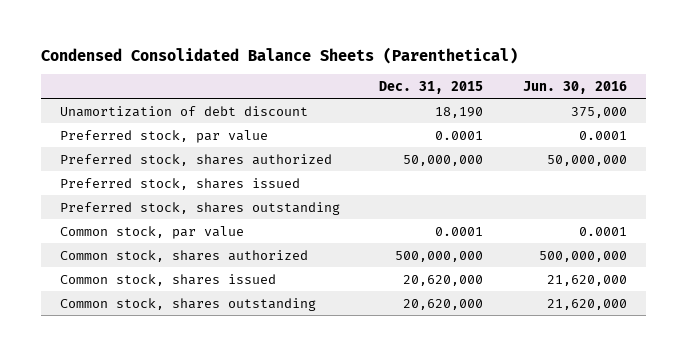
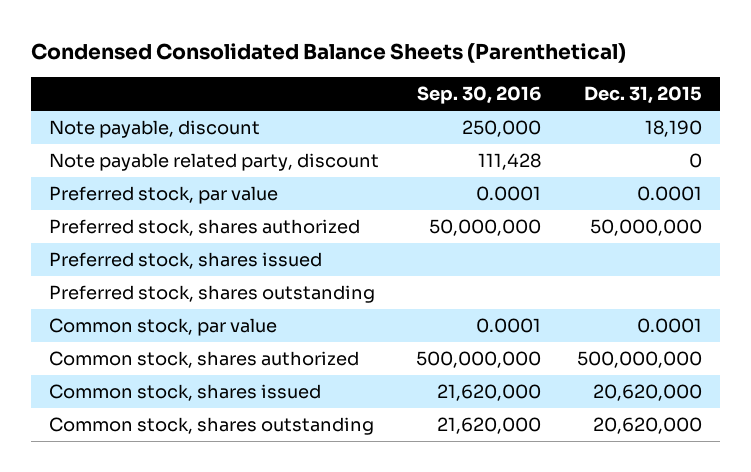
[522,80,627,94] Jun. 30, 2016 -> none
none -> [416,85,541,104] Sep. 30, 2016
[60,105,309,117] Unamortization of debt discount -> [49,120,261,139] Note payable, discount
none -> [49,153,380,172] Note payable related party, discount

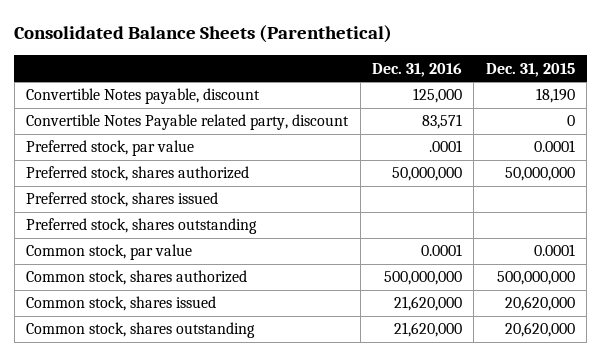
[31,42,627,63] Condensed Consolidated Balance Sheets (Parenthetical) -> [14,25,393,44] Consolidated Balance Sheets (Parenthetical)
[416,85,541,104] Sep. 30, 2016 -> none
none -> [372,62,463,77] Dec. 31, 2016
[49,120,261,139] Note payable, discount -> [26,88,261,105] Convertible Notes payable, discount
[49,153,380,172] Note payable related party, discount -> [26,114,350,131] Convertible Notes Payable related party, discount

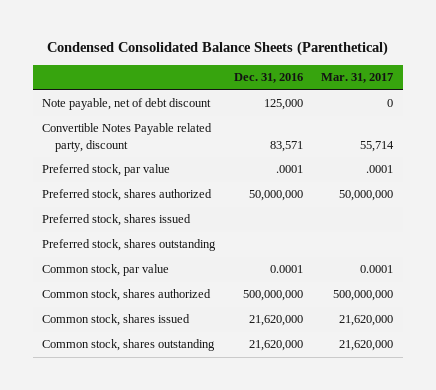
[14,25,393,44] Consolidated Balance Sheets (Parenthetical) -> [46,41,388,57] Condensed Consolidated Balance Sheets (Parenthetical)
[485,62,575,77] Dec. 31, 2015 -> none
none -> [321,73,394,84] Mar. 31, 2017
[26,88,261,105] Convertible Notes payable, discount -> [42,98,212,111] Note payable, net of debt discount

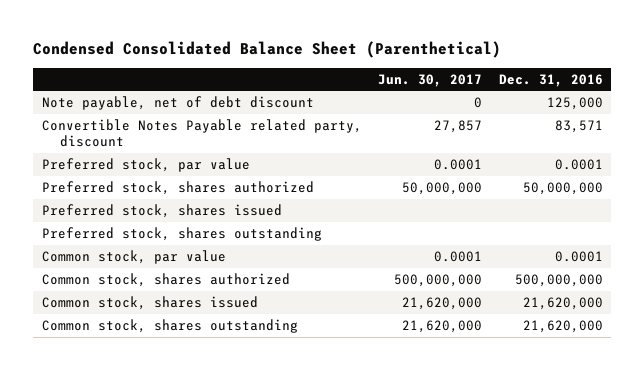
[46,41,388,57] Condensed Consolidated Balance Sheets (Parenthetical) -> [33,41,502,59] Condensed Consolidated Balance Sheet (Parenthetical)
[321,73,394,84] Mar. 31, 2017 -> none
none -> [378,73,483,87] Jun. 30, 2017
[275,165,303,174] .0001 -> [554,159,603,171] 0.0001

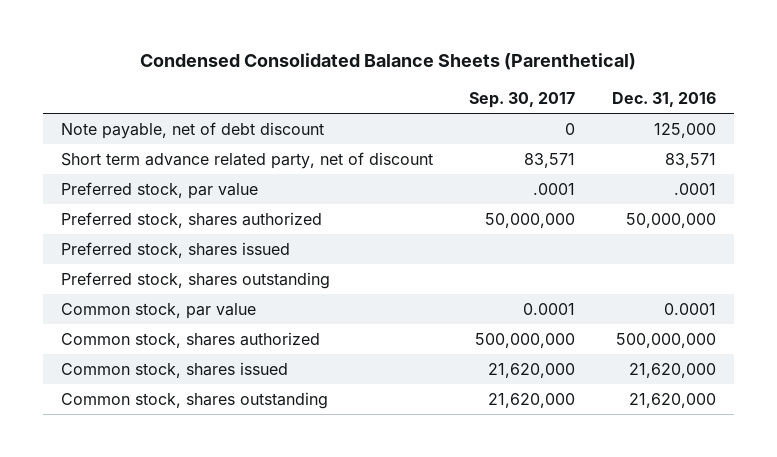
[33,41,502,59] Condensed Consolidated Balance Sheet (Parenthetical) -> [140,53,637,71] Condensed Consolidated Balance Sheets (Parenthetical)
[378,73,483,87] Jun. 30, 2017 -> none
none -> [469,92,576,109] Sep. 30, 2017
[41,119,362,148] Convertible Notes Payable related party, discount -> [61,151,434,169] Short term advance related party, net of discount
[554,159,603,171] 0.0001 -> [673,182,716,195] .0001

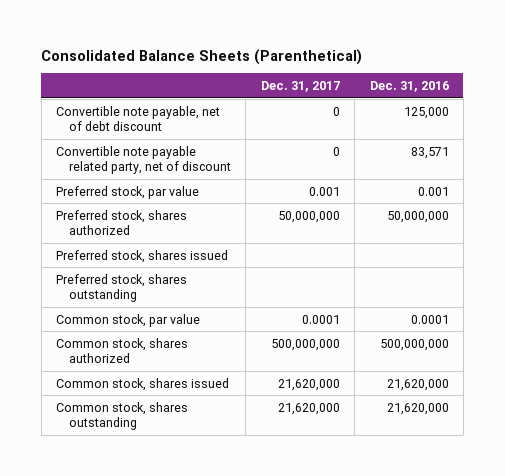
[140,53,637,71] Condensed Consolidated Balance Sheets (Parenthetical) -> [41,48,363,65] Consolidated Balance Sheets (Parenthetical)
[469,92,576,109] Sep. 30, 2017 -> none
none -> [260,80,340,92] Dec. 31, 2017
[61,121,325,139] Note payable, net of debt discount -> [56,105,221,132] Convertible note payable, net of debt discount
[61,151,434,169] Short term advance related party, net of discount -> [56,145,231,175] Convertible note payable related party, net of discount
[673,182,716,195] .0001 -> [417,186,449,196] 0.001

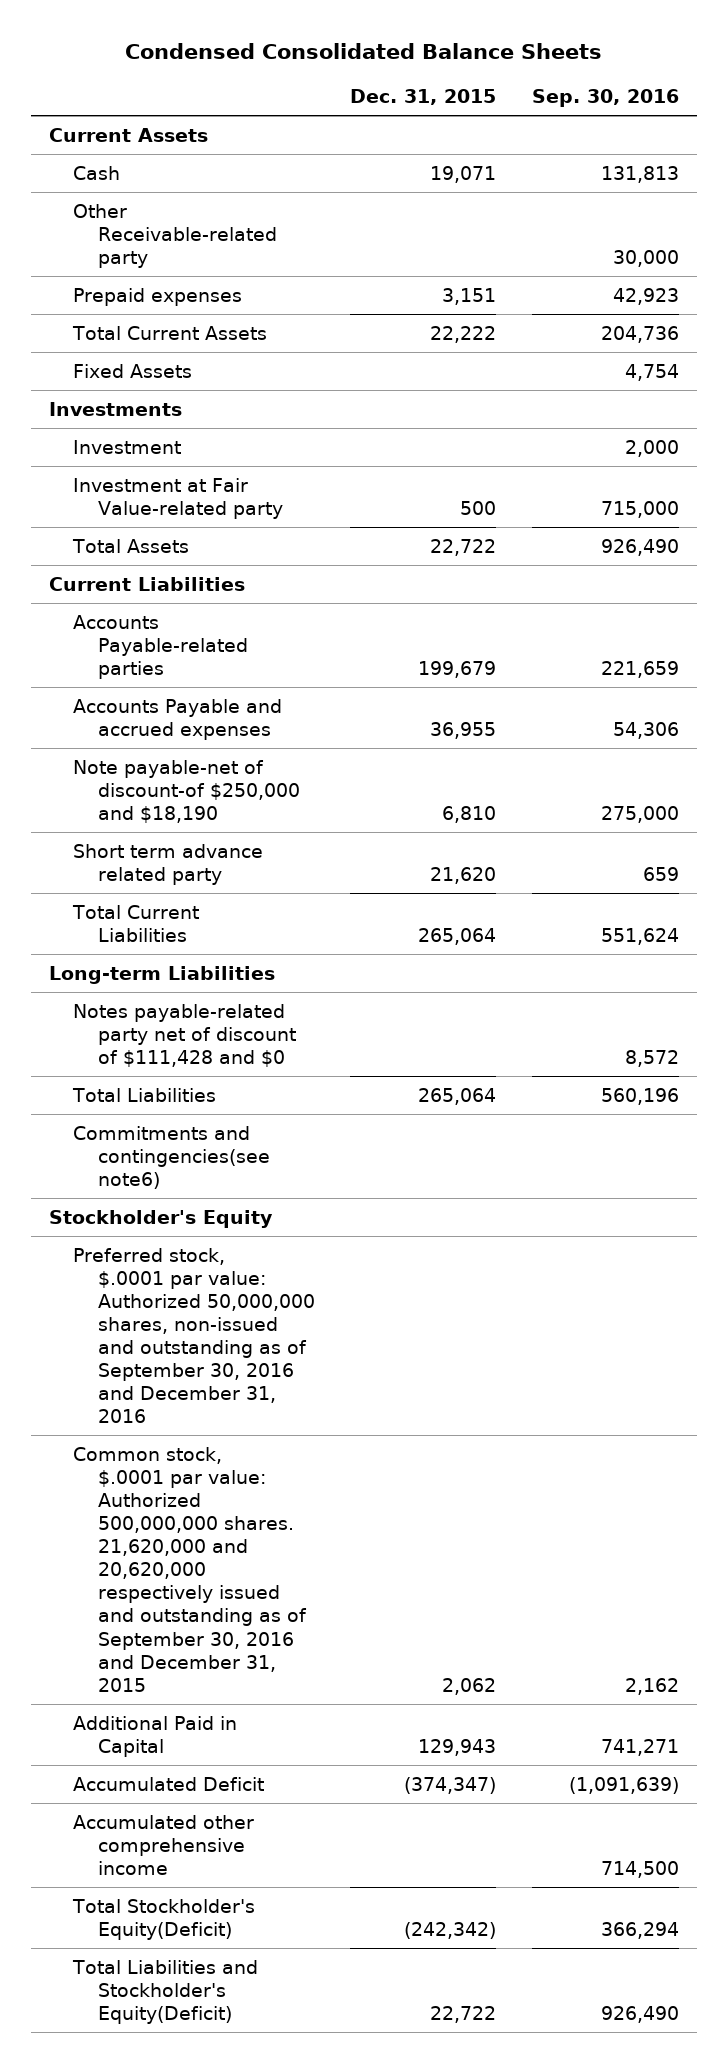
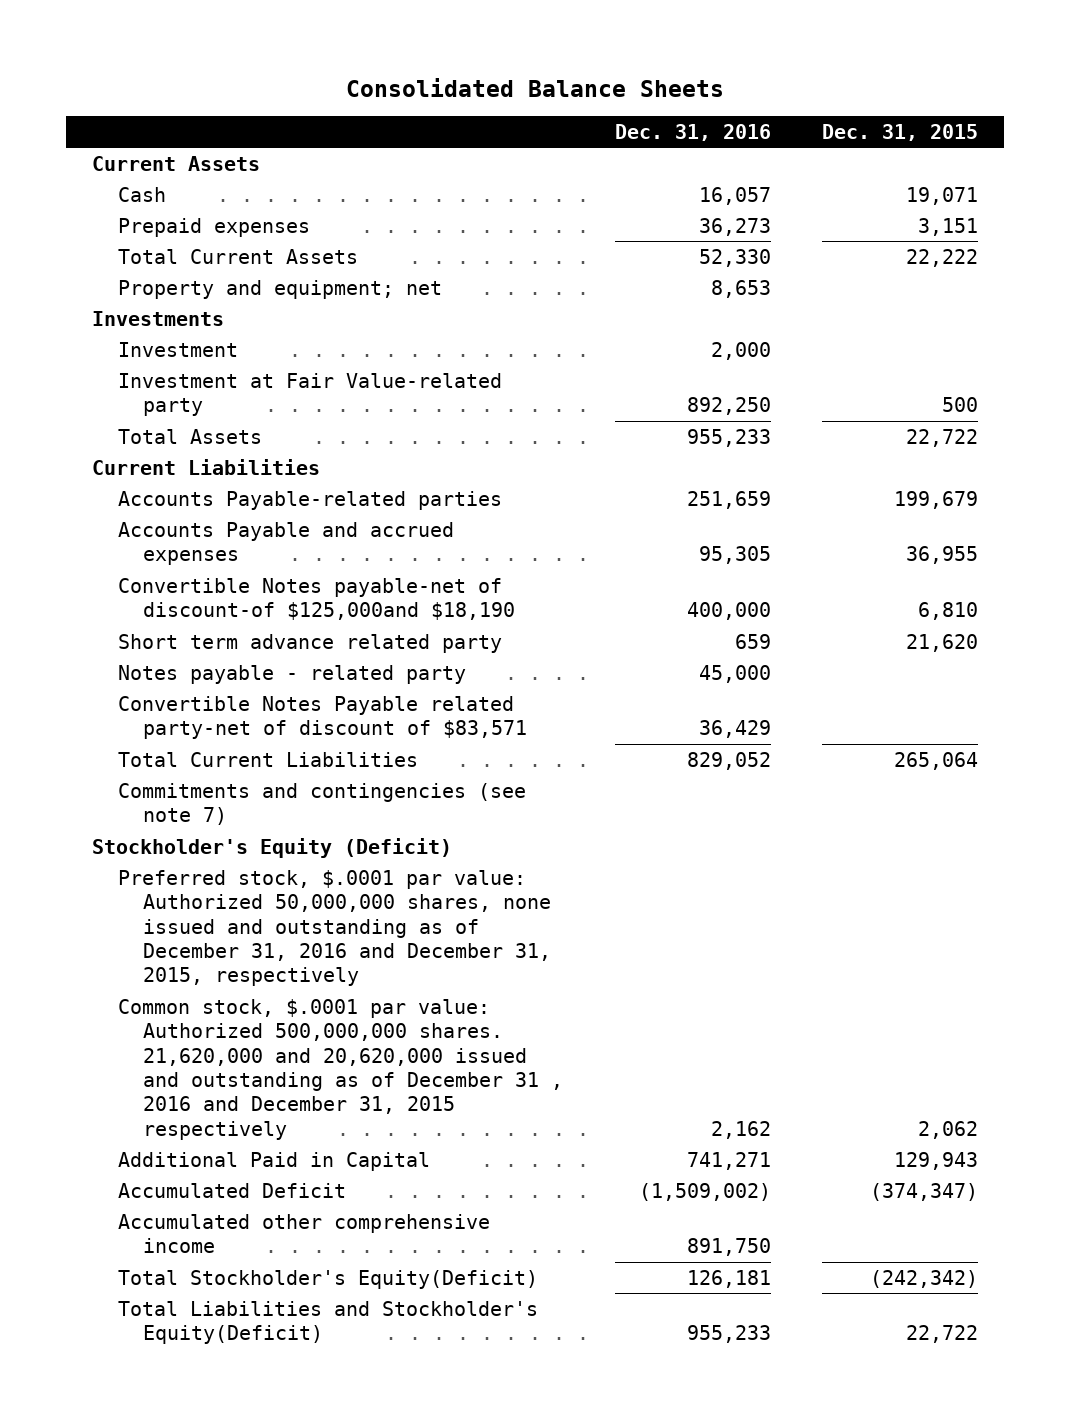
[124,43,602,60] Condensed Consolidated Balance Sheets -> [346,77,725,97] Consolidated Balance Sheets
[531,89,679,108] Sep. 30, 2016 -> none
none -> [614,123,771,141] Dec. 31, 2016
[73,203,277,268] Other Receivable-related party -> none
[73,363,193,378] Fixed Assets -> [117,279,442,299] Property and equipment; net
[73,759,300,823] Note payable-net of discount-of $250,000 and $18,190 -> [117,577,516,621] Convertible Notes payable-net of discount-of $125,000and $18,190
none -> [117,664,466,684] Notes payable - related party
none -> [117,695,528,740] Convertible Notes Payable related party-net of discount of $83,571
[48,965,275,984] Long-term Liabilities -> none
[73,1003,296,1067] Notes payable-related party net of discount of $111,428 and $0 -> none
[72,1087,217,1102] Total Liabilities -> none
[73,1125,270,1189] Commitments and contingencies(see note6) -> [117,782,526,826] Commitments and contingencies (see note 7)
[48,1209,273,1228] Stockholder's Equity -> [91,837,452,858] Stockholder's Equity (Deficit)
[73,1247,315,1424] Preferred stock, $.0001 par value: Authorized 50,000,000 shares, non-issued and outstanding as of September 30, 2016 and December 31, 2016 -> [117,869,552,987] Preferred stock, $.0001 par value: Authorized 50,000,000 shares, none issued and outstanding as of December 31, 2016 and December 31, 2015, respectively
[73,1446,307,1692] Common stock, $.0001 par value: Authorized 500,000,000 shares. 21,620,000 and 20,620,000 respectively issued and outstanding as of September 30, 2016 and December 31, 2015 -> [117,998,564,1140] Common stock, $.0001 par value: Authorized 500,000,000 shares. 21,620,000 and 20,620,000 issued and outstanding as of December 31 , 2016 and December 31, 2015 respectively

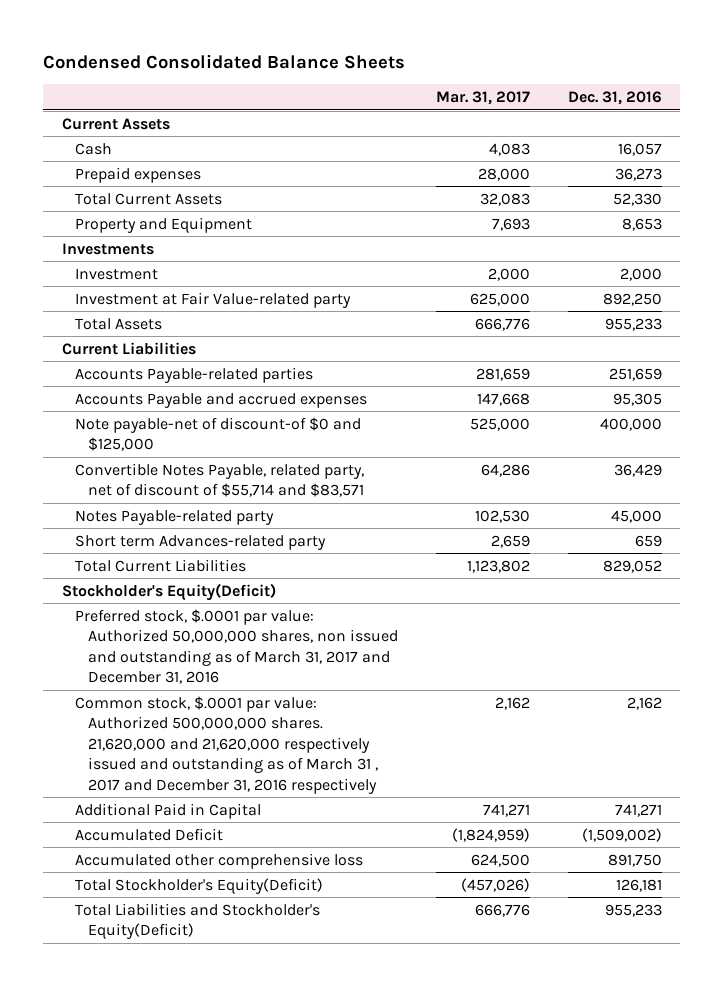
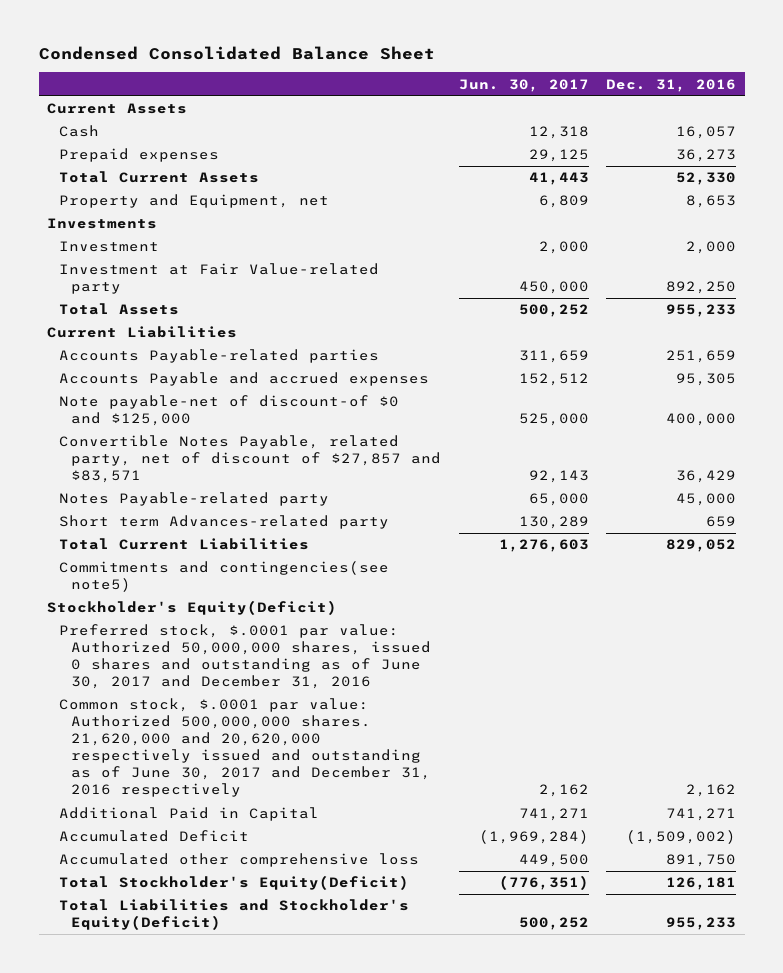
[43,54,406,70] Condensed Consolidated Balance Sheets -> [38,46,435,61] Condensed Consolidated Balance Sheet
[435,90,530,105] Mar. 31, 2017 -> none
none -> [458,78,589,92] Jun. 30, 2017
[75,216,253,233] Property and Equipment -> [59,194,330,209] Property and Equipment, net
[75,462,365,498] Convertible Notes Payable, related party, net of discount of $55,714 and $83,571 -> [59,435,442,484] Convertible Notes Payable, related party, net of discount of $27,857 and $83,571
none -> [59,561,390,593] Commitments and contingencies(see note5)
[75,608,398,685] Preferred stock, $.0001 par value: Authorized 50,000,000 shares, non issued and outstanding as of March 31, 2017 and December 31, 2016 -> [59,624,432,690] Preferred stock, $.0001 par value: Authorized 50,000,000 shares, issued 0 shares and outstanding as of June 30, 2017 and December 31, 2016
[75,695,378,794] Common stock, $.0001 par value: Authorized 500,000,000 shares. 21,620,000 and 21,620,000 respectively issued and outstanding as of March 31 , 2017 and December 31, 2016 respectively -> [59,698,432,798] Common stock, $.0001 par value: Authorized 500,000,000 shares. 21,620,000 and 20,620,000 respectively issued and outstanding as of June 30, 2017 and December 31, 2016 respectively

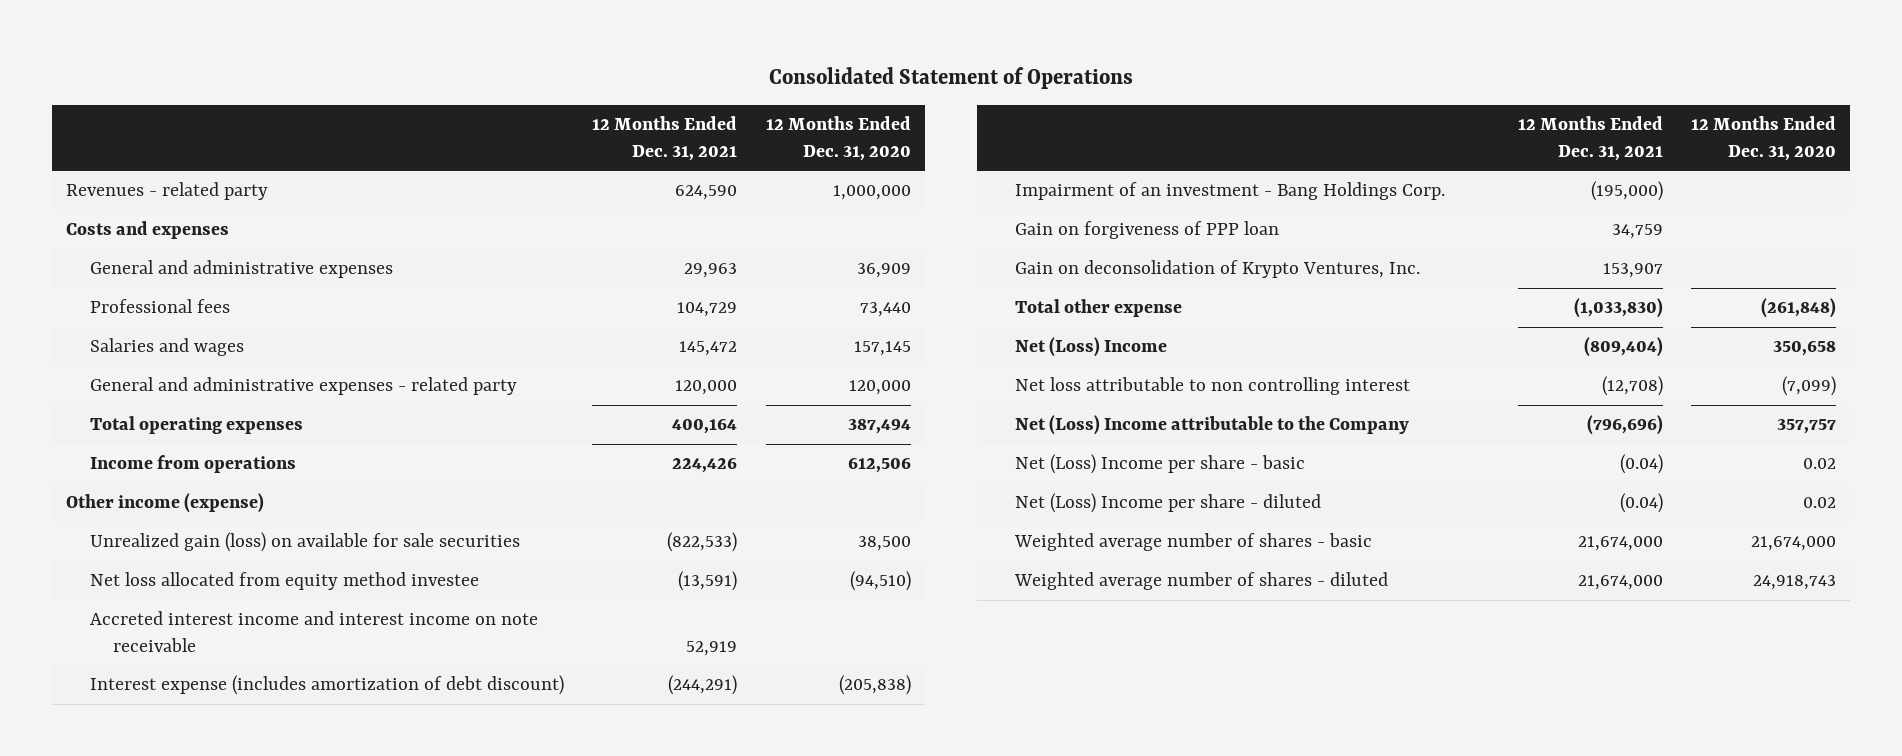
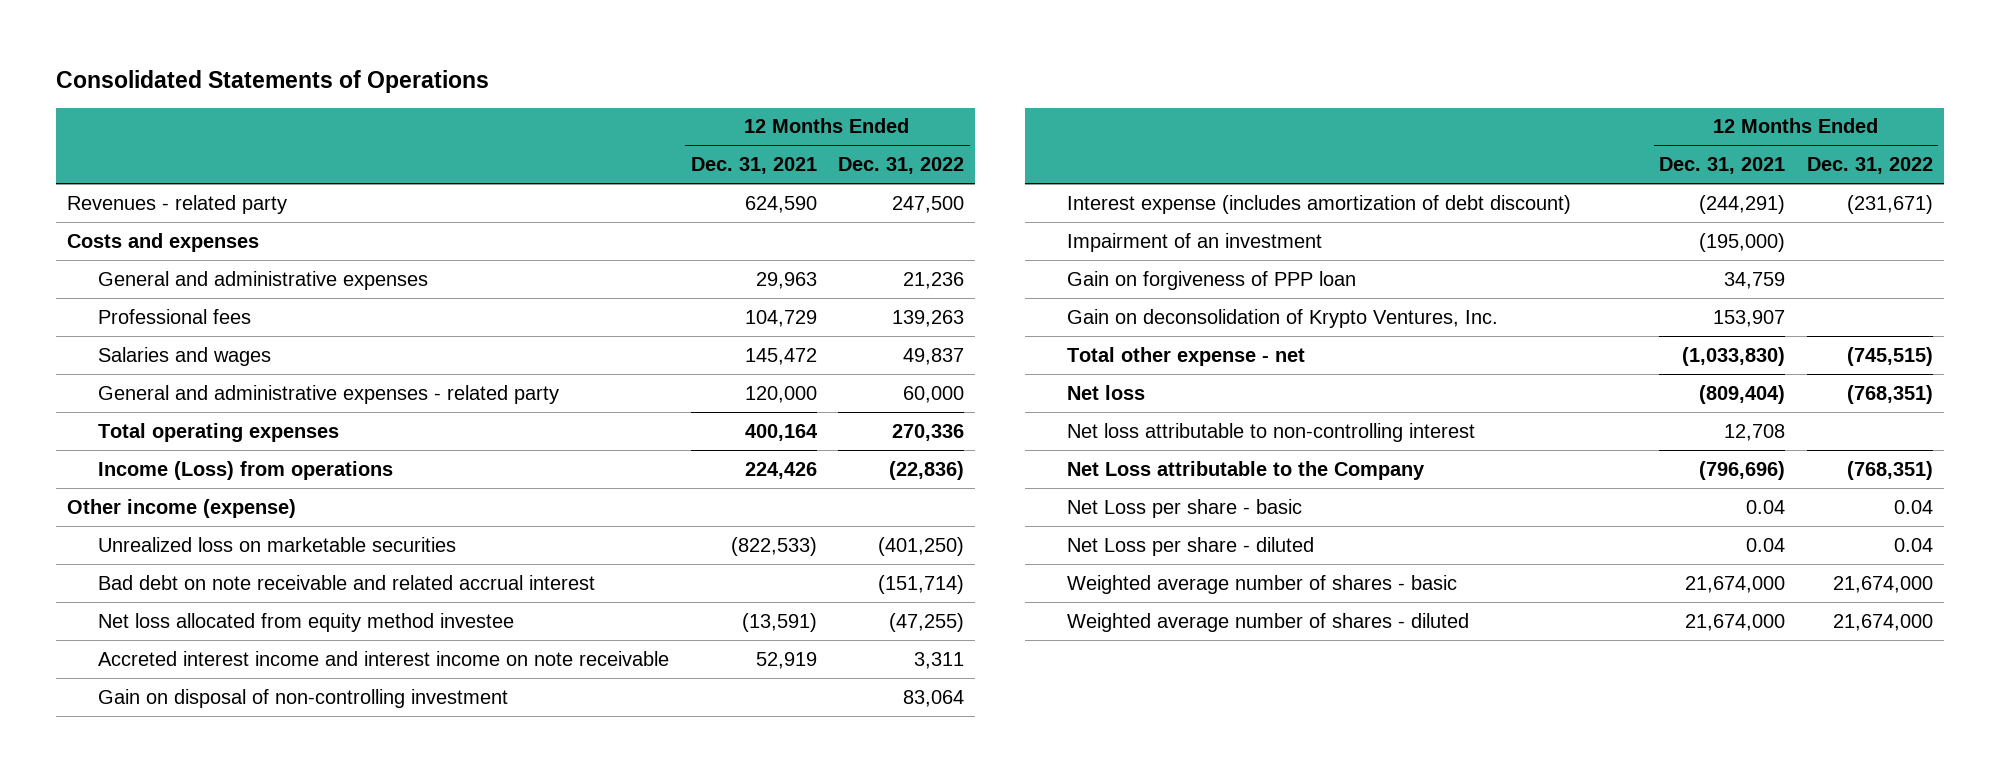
[769,67,1134,90] Consolidated Statement of Operations -> [56,69,490,93] Consolidated Statements of Operations
[766,116,912,161] 12 Months Ended Dec. 31, 2020 -> none
none -> [838,157,965,175] Dec. 31, 2022
[89,455,296,474] Income from operations -> [97,460,393,480] Income (Loss) from operations
[89,532,520,553] Unrealized gain (loss) on available for sale securities -> [97,536,456,552] Unrealized loss on marketable securities
none -> [97,574,595,590] Bad debt on note receivable and related accrual interest
none -> [97,688,508,708] Gain on disposal of non-controlling investment
[1015,182,1446,201] Impairment of an investment - Bang Holdings Corp. -> [1066,232,1322,252] Impairment of an investment
[1015,299,1183,318] Total other expense -> [1066,346,1305,366] Total other expense - net
[1015,337,1168,358] Net (Loss) Income -> [1066,384,1145,400] Net loss
[1015,377,1411,396] Net loss attributable to non controlling interest -> [1066,422,1475,442] Net loss attributable to non-controlling interest
[1601,376,1663,397] (12,708) -> [1724,423,1786,441] 12,708
[1015,415,1410,436] Net (Loss) Income attributable to the Company -> [1066,460,1425,480] Net Loss attributable to the Company
[1015,454,1306,475] Net (Loss) Income per share - basic -> [1066,498,1302,518] Net Loss per share - basic
[1619,454,1663,475] (0.04) -> [1746,499,1786,514] 0.04
[1015,493,1322,514] Net (Loss) Income per share - diluted -> [1066,536,1314,556] Net Loss per share - diluted
[1619,493,1663,514] (0.04) -> [1746,537,1786,552] 0.04

